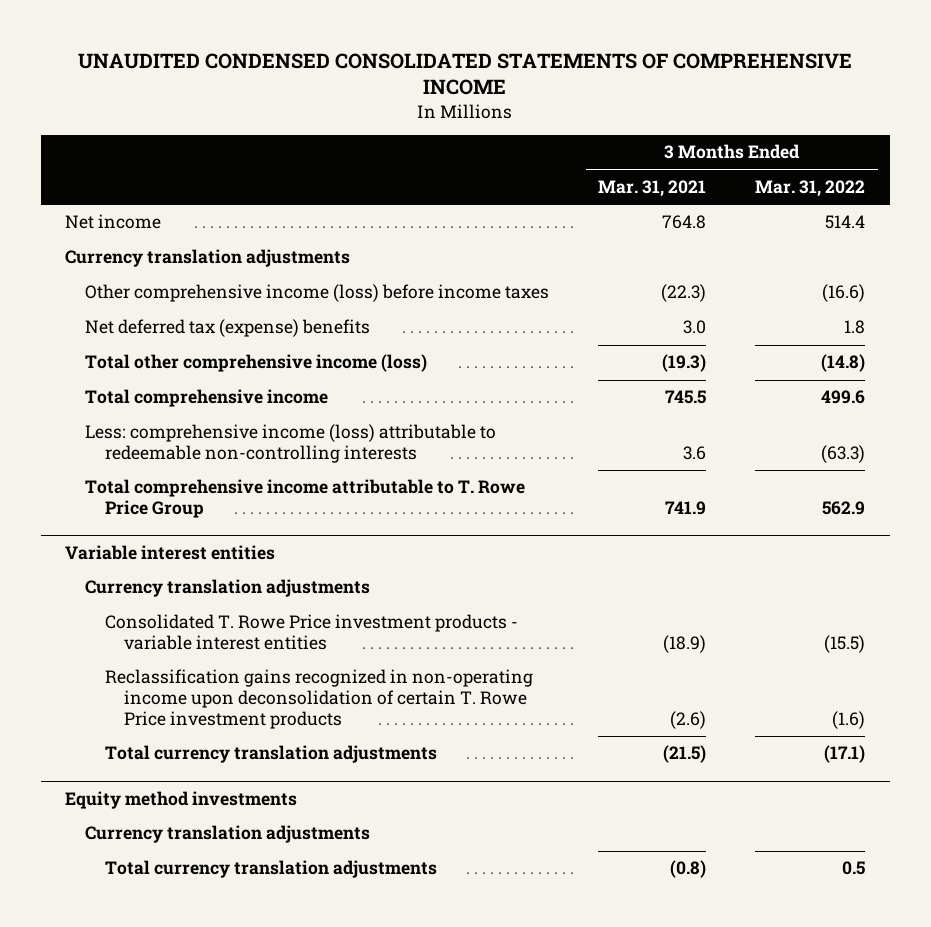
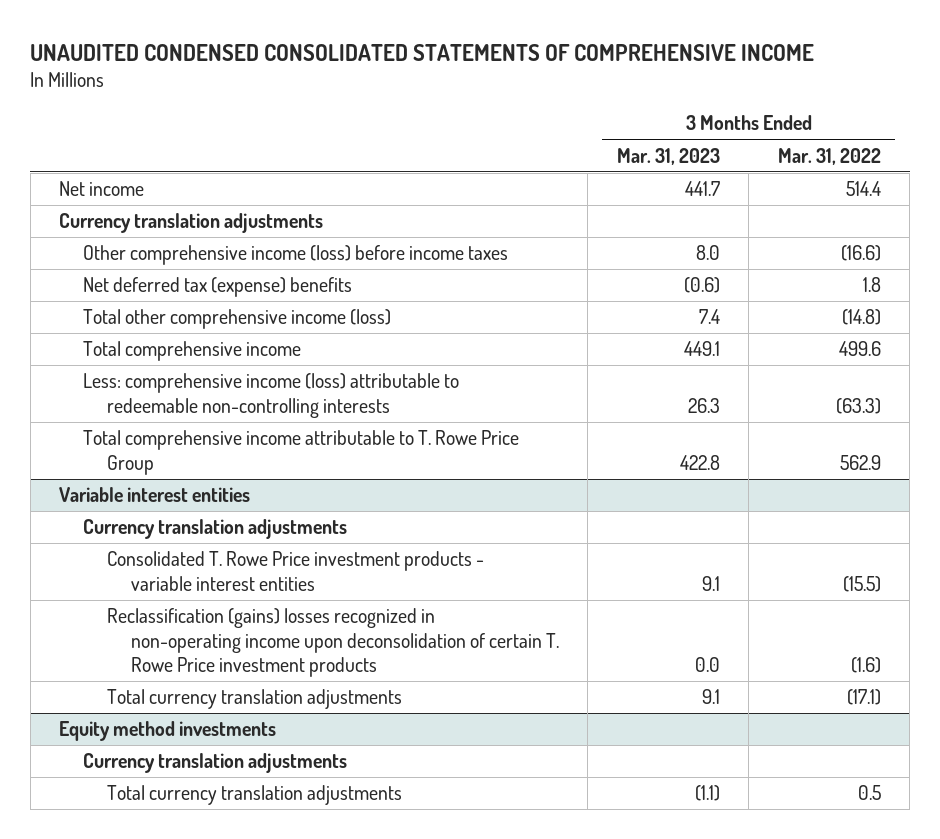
[598,180,707,198] Mar. 31, 2021 -> none
none -> [616,147,720,165] Mar. 31, 2023
[104,669,533,730] Reclassification gains recognized in non-operating income upon deconsolidation of certain T. Rowe Price investment products -> [106,608,559,678] Reclassification (gains) losses recognized in non-operating income upon deconsolidation of certain T. Rowe Price investment products

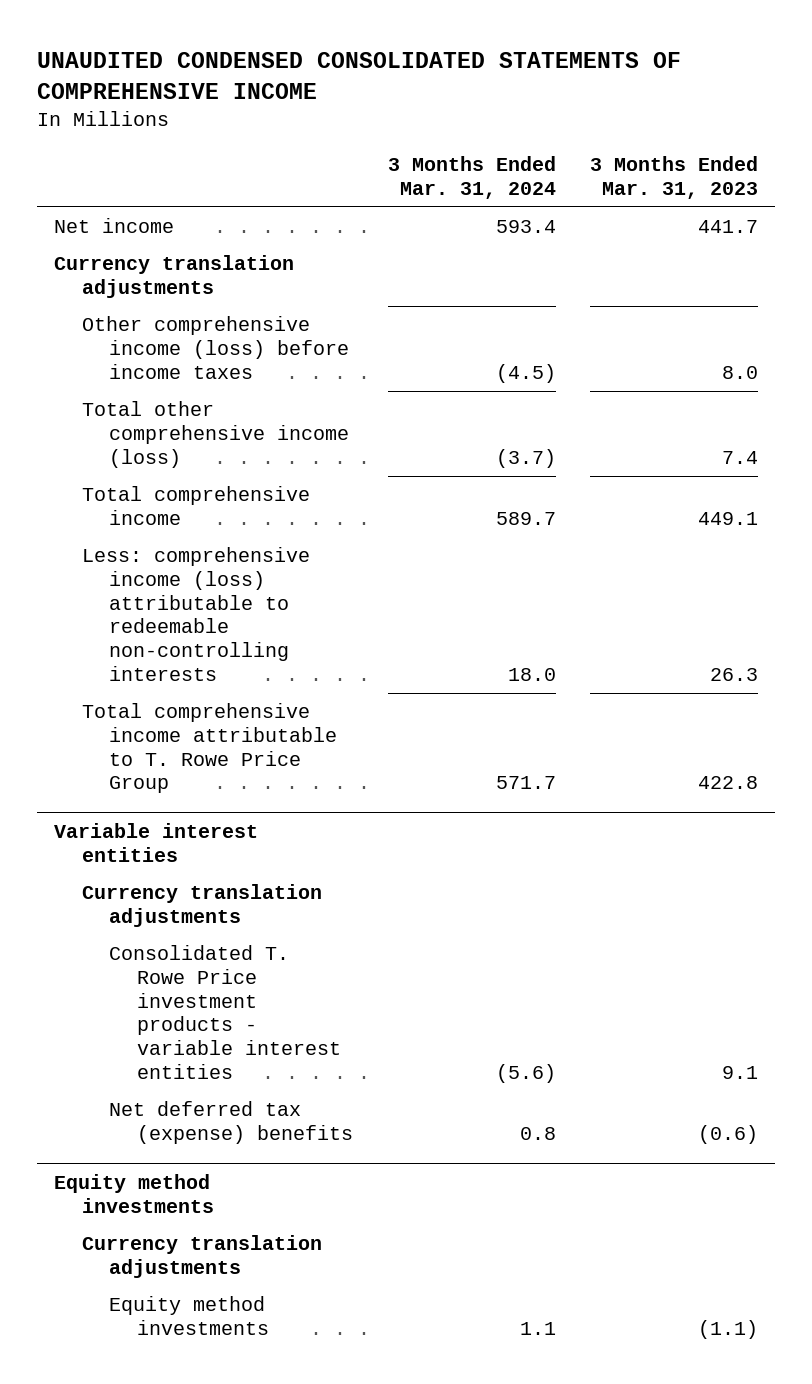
[777,147,881,165] Mar. 31, 2022 -> none
none -> [387,155,556,199] 3 Months Ended Mar. 31, 2024
[83,277,353,298] Net deferred tax (expense) benefits -> none
[106,608,559,678] Reclassification (gains) losses recognized in non-operating income upon deconsolidation of certain T. Rowe Price investment products -> none
[106,689,402,710] Total currency translation adjustments -> none
none -> [109,1101,354,1144] Net deferred tax (expense) benefits
[106,785,402,806] Total currency translation adjustments -> [109,1296,270,1335] Equity method investments

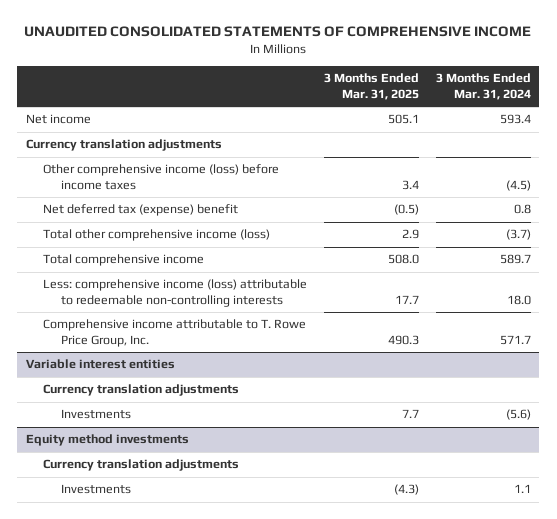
[36,51,681,99] UNAUDITED CONDENSED CONSOLIDATED STATEMENTS OF COMPREHENSIVE INCOME -> [24,26,532,38] UNAUDITED CONSOLIDATED STATEMENTS OF COMPREHENSIVE INCOME
[589,155,758,199] 3 Months Ended Mar. 31, 2023 -> none
none -> [324,73,420,100] 3 Months Ended Mar. 31, 2025
none -> [43,204,239,217] Net deferred tax (expense) benefit
[81,703,338,794] Total comprehensive income attributable to T. Rowe Price Group -> [43,319,307,348] Comprehensive income attributable to T. Rowe Price Group, Inc.
[109,1101,354,1144] Net deferred tax (expense) benefits -> none
[109,945,342,1079] Consolidated T. Rowe Price investment products - variable interest entities -> [61,409,132,420] Investments
[109,1296,270,1335] Equity method investments -> none
none -> [61,484,132,495] Investments

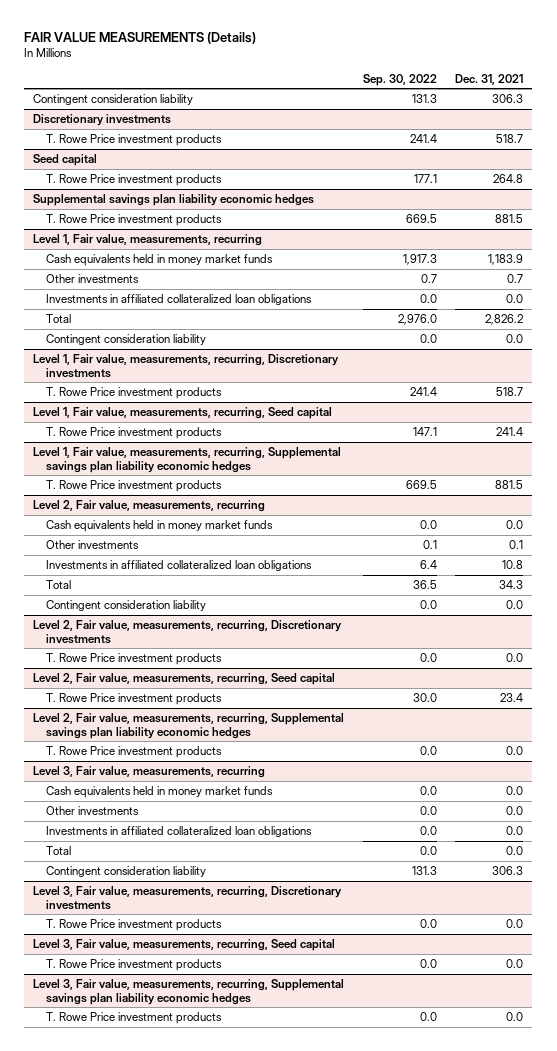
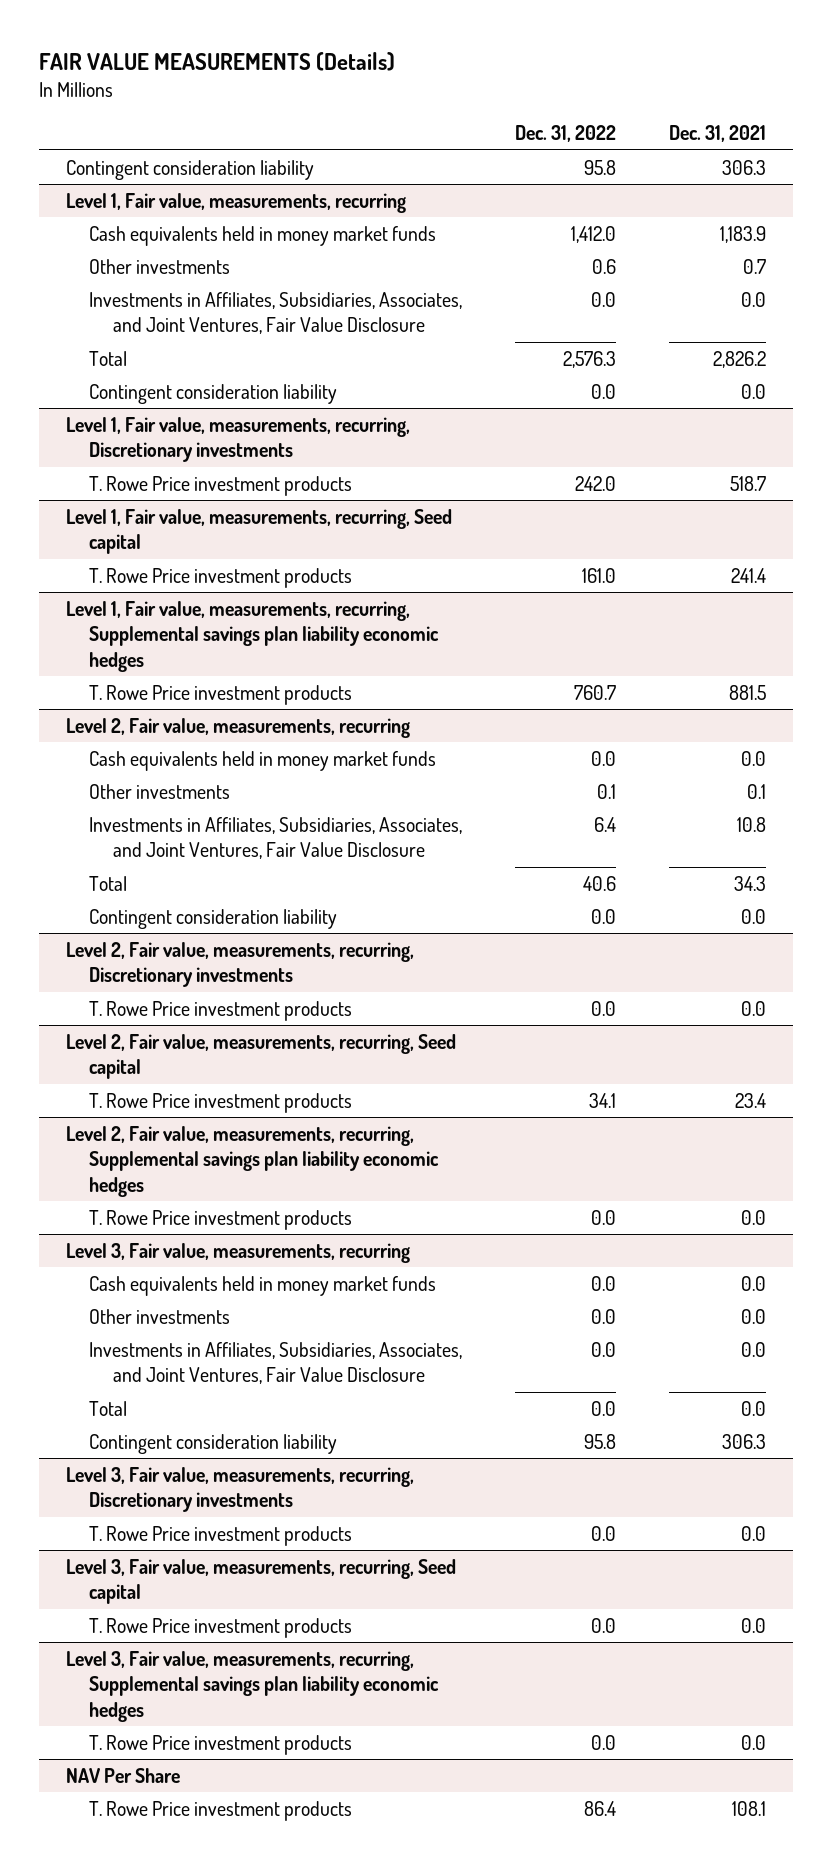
[362,73,437,86] Sep. 30, 2022 -> none
none -> [515,125,617,143] Dec. 31, 2022
[33,113,172,126] Discretionary investments -> none
[45,133,222,146] T. Rowe Price investment products -> none
[33,153,98,166] Seed capital -> none
[45,173,222,186] T. Rowe Price investment products -> none
[33,193,315,206] Supplemental savings plan liability economic hedges -> none
[45,213,222,226] T. Rowe Price investment products -> none
[45,293,312,305] Investments in affiliated collateralized loan obligations -> [89,291,463,335] Investments in Affiliates, Subsidiaries, Associates, and Joint Ventures, Fair Value Disclosure
[45,559,312,571] Investments in affiliated collateralized loan obligations -> [89,816,463,860] Investments in Affiliates, Subsidiaries, Associates, and Joint Ventures, Fair Value Disclosure
[45,825,312,837] Investments in affiliated collateralized loan obligations -> [89,1341,463,1385] Investments in Affiliates, Subsidiaries, Associates, and Joint Ventures, Fair Value Disclosure
none -> [65,1767,180,1783] NAV Per Share
none -> [89,1800,353,1821] T. Rowe Price investment products

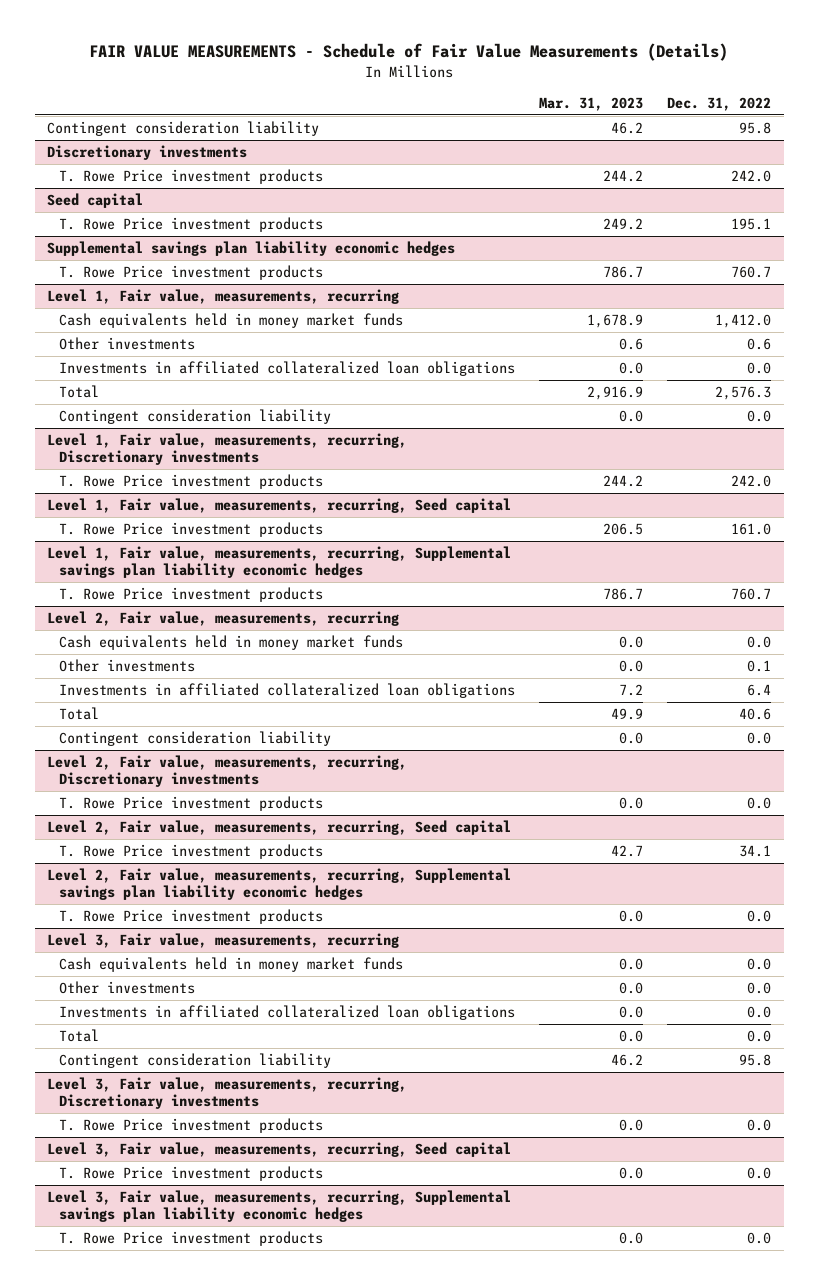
[39,51,396,71] FAIR VALUE MEASUREMENTS (Details) -> [89,43,729,62] FAIR VALUE MEASUREMENTS - Schedule of Fair Value Measurements (Details)
[669,125,767,143] Dec. 31, 2021 -> none
none -> [538,97,643,112] Mar. 31, 2023
none -> [46,144,247,160] Discretionary investments
none -> [58,168,323,184] T. Rowe Price investment products
none -> [46,192,143,208] Seed capital
none -> [58,216,323,232] T. Rowe Price investment products
none -> [46,240,455,256] Supplemental savings plan liability economic hedges
none -> [58,264,323,280] T. Rowe Price investment products
[89,291,463,335] Investments in Affiliates, Subsidiaries, Associates, and Joint Ventures, Fair Value Disclosure -> [58,360,515,376] Investments in affiliated collateralized loan obligations
[89,816,463,860] Investments in Affiliates, Subsidiaries, Associates, and Joint Ventures, Fair Value Disclosure -> [58,682,515,698] Investments in affiliated collateralized loan obligations
[89,1341,463,1385] Investments in Affiliates, Subsidiaries, Associates, and Joint Ventures, Fair Value Disclosure -> [58,1004,515,1020] Investments in affiliated collateralized loan obligations
[65,1767,180,1783] NAV Per Share -> none
[89,1800,353,1821] T. Rowe Price investment products -> none

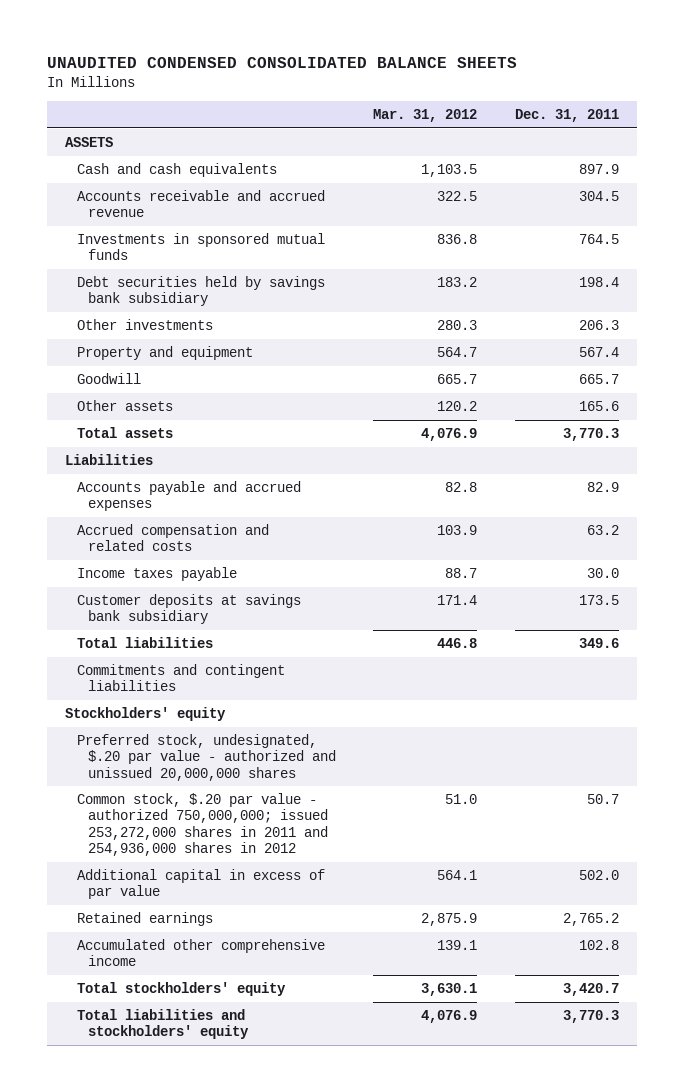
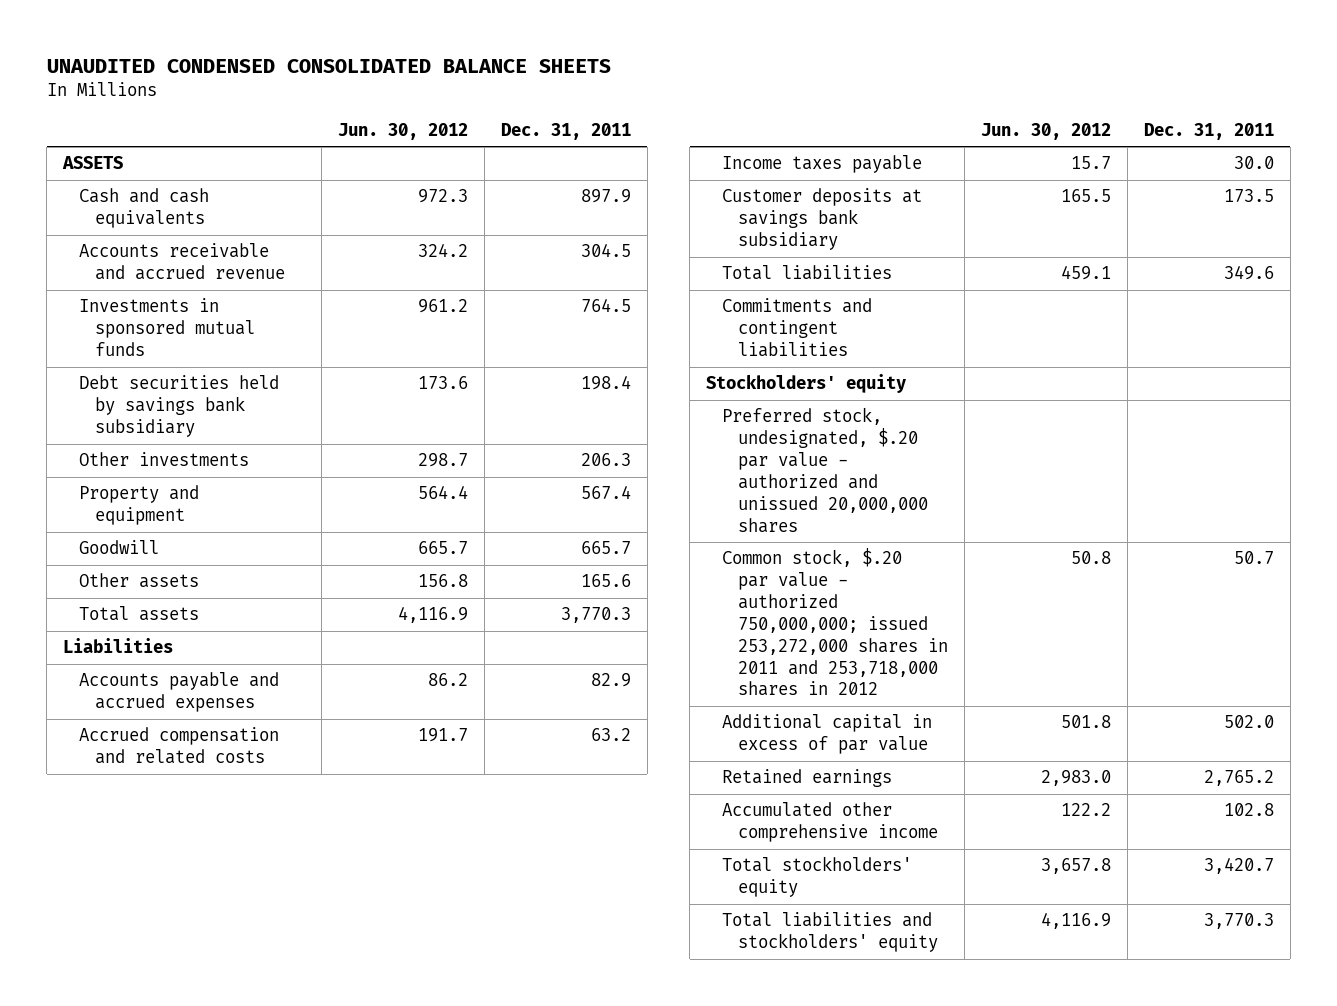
[373,109,478,123] Mar. 31, 2012 -> none
none -> [337,122,468,140] Jun. 30, 2012
[76,792,329,857] Common stock, $.20 par value - authorized 750,000,000; issued 253,272,000 shares in 2011 and 254,936,000 shares in 2012 -> [722,548,949,697] Common stock, $.20 par value - authorized 750,000,000; issued 253,272,000 shares in 2011 and 253,718,000 shares in 2012

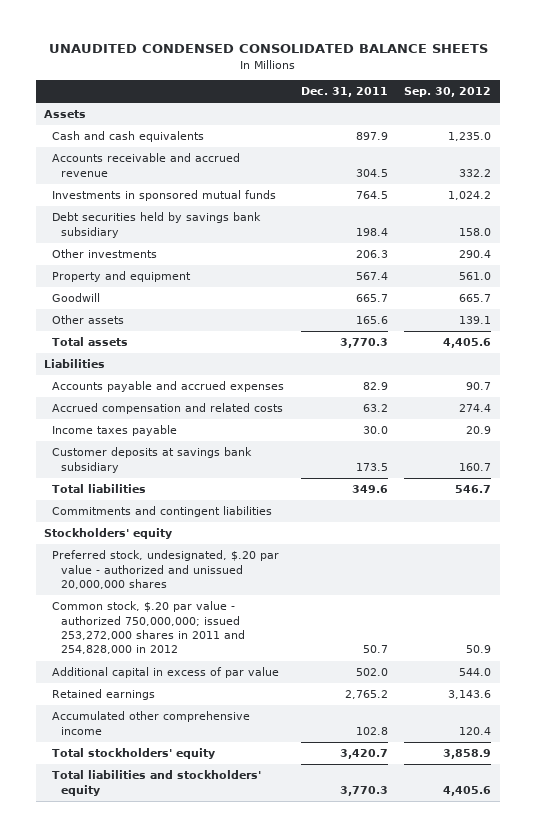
[337,122,468,140] Jun. 30, 2012 -> none
none -> [404,87,492,98] Sep. 30, 2012
[62,156,124,170] ASSETS -> [44,110,87,119] Assets
[722,548,949,697] Common stock, $.20 par value - authorized 750,000,000; issued 253,272,000 shares in 2011 and 253,718,000 shares in 2012 -> [52,601,245,655] Common stock, $.20 par value - authorized 750,000,000; issued 253,272,000 shares in 2011 and 254,828,000 in 2012

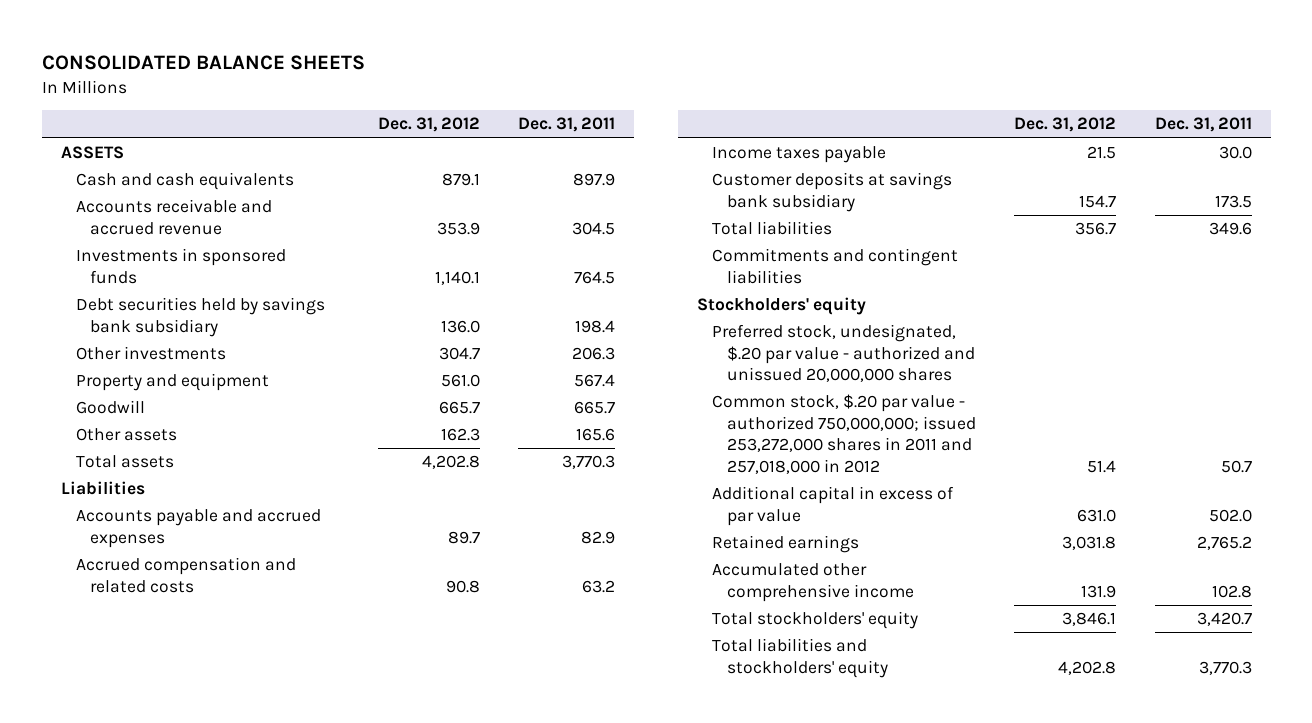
[48,44,488,54] UNAUDITED CONDENSED CONSOLIDATED BALANCE SHEETS -> [41,54,365,70] CONSOLIDATED BALANCE SHEETS
[404,87,492,98] Sep. 30, 2012 -> none
none -> [377,117,480,133] Dec. 31, 2012
[44,110,87,119] Assets -> [60,146,124,160] ASSETS
[52,190,277,202] Investments in sponsored mutual funds -> [75,248,286,284] Investments in sponsored funds
[52,601,245,655] Common stock, $.20 par value - authorized 750,000,000; issued 253,272,000 shares in 2011 and 254,828,000 in 2012 -> [712,394,977,474] Common stock, $.20 par value - authorized 750,000,000; issued 253,272,000 shares in 2011 and 257,018,000 in 2012

